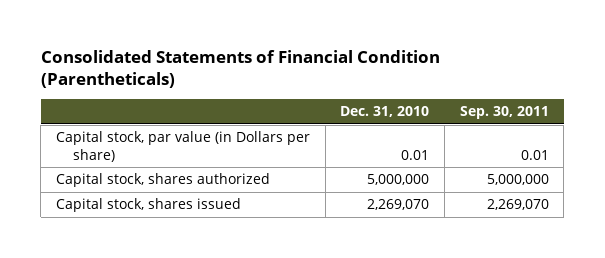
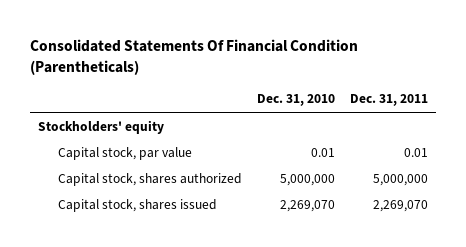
[40,49,440,88] Consolidated Statements of Financial Condition (Parentheticals) -> [30,39,359,76] Consolidated Statements Of Financial Condition (Parentheticals)
[459,106,549,120] Sep. 30, 2011 -> none
none -> [350,94,429,107] Dec. 31, 2011
none -> [37,119,164,134] Stockholders' equity
[55,131,310,162] Capital stock, par value (in Dollars per share) -> [57,146,192,160] Capital stock, par value

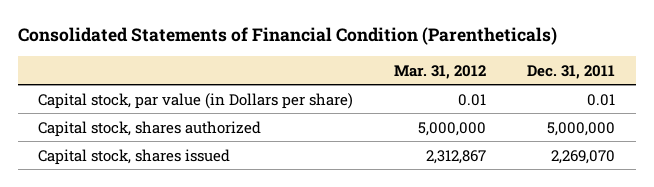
[30,39,359,76] Consolidated Statements Of Financial Condition (Parentheticals) -> [17,27,557,46] Consolidated Statements of Financial Condition (Parentheticals)
[257,94,336,107] Dec. 31, 2010 -> none
none -> [394,64,487,79] Mar. 31, 2012
[37,119,164,134] Stockholders' equity -> none
[57,146,192,160] Capital stock, par value -> [38,92,354,109] Capital stock, par value (in Dollars per share)

